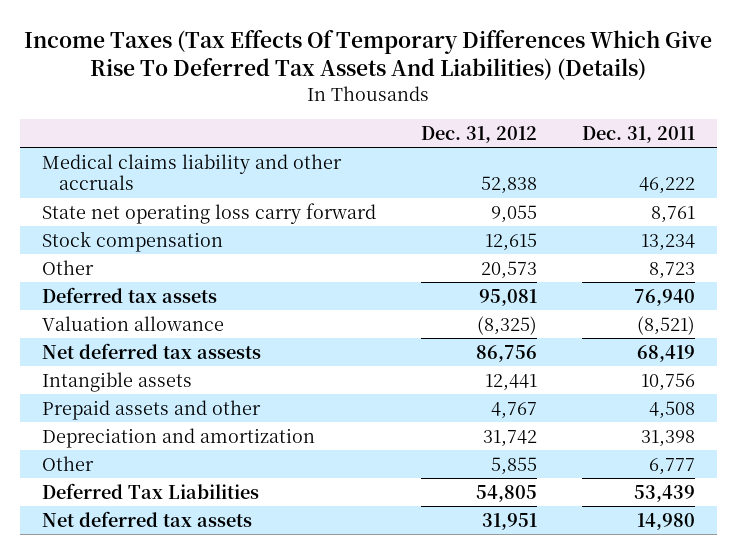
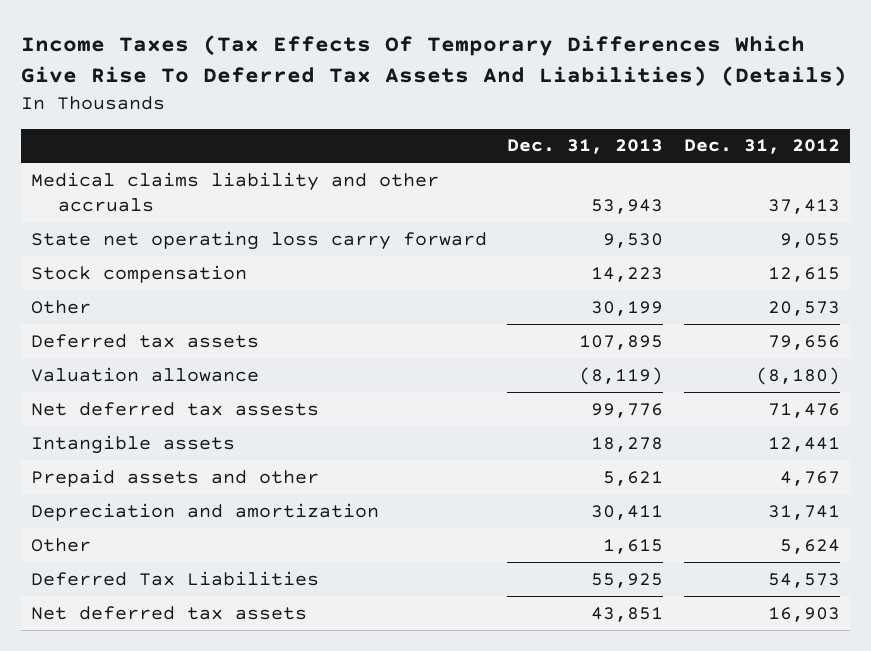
[581,125,695,143] Dec. 31, 2011 -> none
none -> [507,139,664,155] Dec. 31, 2013
[480,176,537,195] 52,838 -> [767,198,840,214] 37,413
[478,288,537,306] 95,081 -> [767,334,840,350] 79,656
[476,315,537,335] (8,325) -> [755,366,840,385] (8,180)
[475,344,537,362] 86,756 -> [767,402,840,418] 71,476
[482,429,537,447] 31,742 -> [767,504,840,520] 31,741
[490,456,537,475] 5,855 -> [779,538,840,554] 5,624
[475,484,537,502] 54,805 -> [767,572,840,588] 54,573
[481,512,537,530] 31,951 -> [767,606,840,622] 16,903

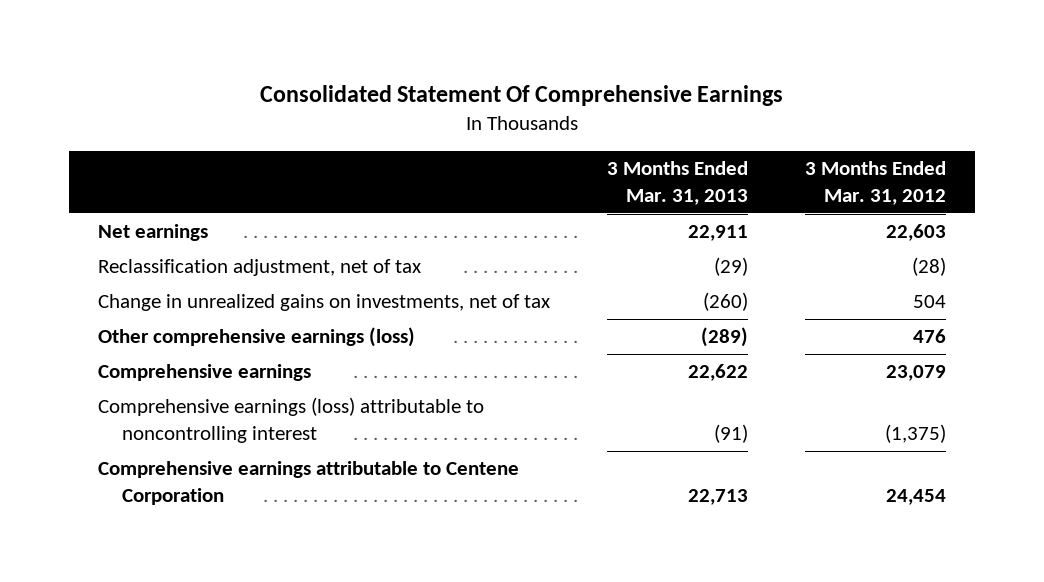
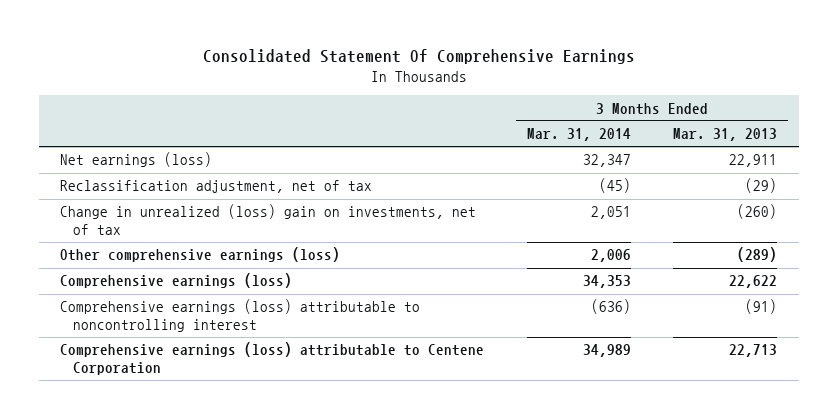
[805,161,947,206] 3 Months Ended Mar. 31, 2012 -> none
none -> [526,128,631,142] Mar. 31, 2014
[97,224,208,242] Net earnings -> [59,152,212,168] Net earnings (loss)
[97,294,550,312] Change in unrealized gains on investments, net of tax -> [59,204,476,235] Change in unrealized (loss) gain on investments, net of tax
[97,364,311,382] Comprehensive earnings -> [59,273,292,289] Comprehensive earnings (loss)
[97,461,519,506] Comprehensive earnings attributable to Centene Corporation -> [59,342,484,375] Comprehensive earnings (loss) attributable to Centene Corporation

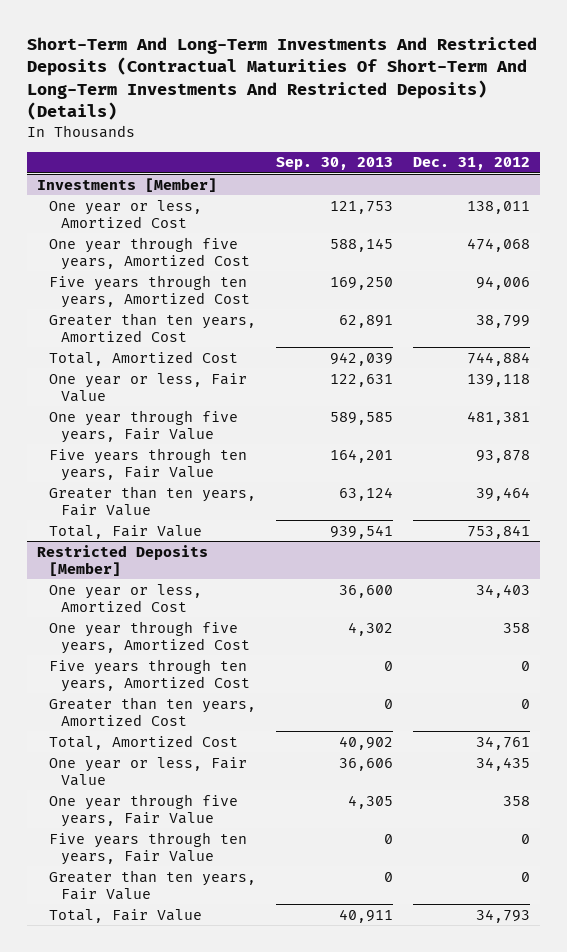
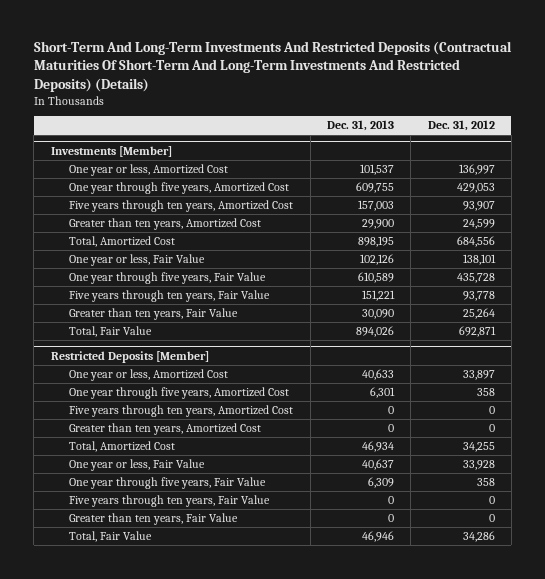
[276,157,394,171] Sep. 30, 2013 -> none
none -> [326,120,394,132] Dec. 31, 2013
[467,200,531,214] 138,011 -> [458,163,495,175] 136,997
[467,237,531,252] 474,068 -> [456,182,495,193] 429,053
[476,275,531,290] 94,006 -> [462,200,495,211] 93,907
[476,314,531,328] 38,799 -> [462,218,495,229] 24,599
[467,351,531,366] 744,884 -> [456,235,495,247] 684,556
[467,373,531,387] 139,118 -> [462,253,496,265] 138,101
[467,410,531,425] 481,381 -> [456,272,495,283] 435,728
[476,449,531,463] 93,878 -> [462,290,495,301] 93,778
[476,486,531,501] 39,464 -> [462,307,495,319] 25,264
[467,524,531,539] 753,841 -> [458,325,496,337] 692,871
[476,583,531,598] 34,403 -> [462,369,495,380] 33,897
[476,735,531,750] 34,761 -> [462,441,495,452] 34,255
[476,756,531,771] 34,435 -> [462,459,495,470] 33,928
[476,908,531,923] 34,793 -> [462,530,495,542] 34,286

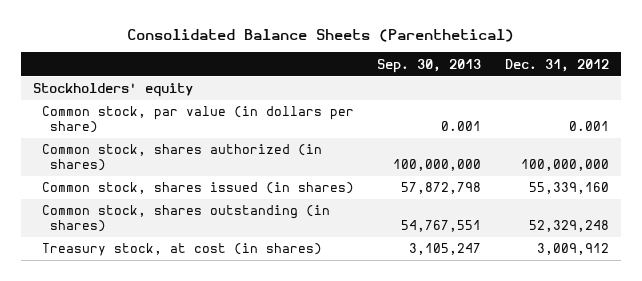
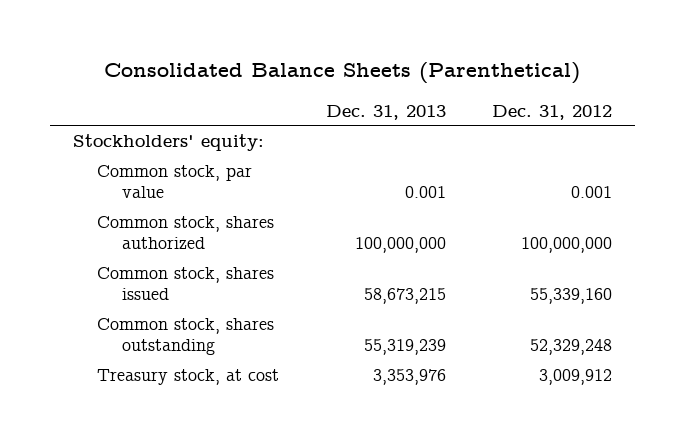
[377,58,482,73] Sep. 30, 2013 -> none
none -> [325,104,446,120] Dec. 31, 2013
[32,83,193,98] Stockholders' equity -> [72,134,264,152] Stockholders' equity:
[41,106,354,133] Common stock, par value (in dollars per share) -> [97,165,253,199] Common stock, par value
[41,144,322,171] Common stock, shares authorized (in shares) -> [97,216,275,250] Common stock, shares authorized
[41,182,354,195] Common stock, shares issued (in shares) -> [97,267,275,301] Common stock, shares issued
[41,205,330,232] Common stock, shares outstanding (in shares) -> [97,318,275,356] Common stock, shares outstanding
[41,243,322,257] Treasury stock, at cost (in shares) -> [97,369,280,386] Treasury stock, at cost

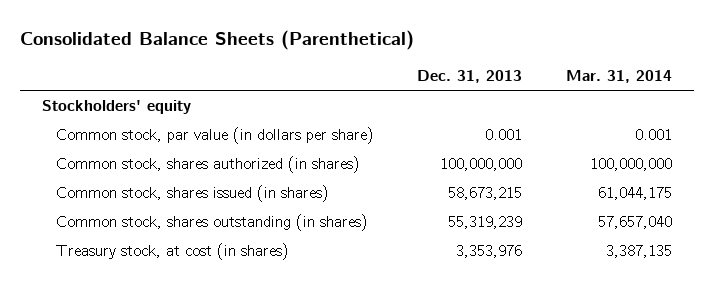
[492,104,613,120] Dec. 31, 2012 -> none
none -> [565,70,672,84] Mar. 31, 2014
[72,134,264,152] Stockholders' equity: -> [41,100,191,115] Stockholders' equity
[97,165,253,199] Common stock, par value -> [55,127,374,145] Common stock, par value (in dollars per share)
[97,216,275,250] Common stock, shares authorized -> [55,156,360,174] Common stock, shares authorized (in shares)
[97,267,275,301] Common stock, shares issued -> [55,185,329,203] Common stock, shares issued (in shares)
[97,318,275,356] Common stock, shares outstanding -> [55,214,368,232] Common stock, shares outstanding (in shares)
[97,369,280,386] Treasury stock, at cost -> [55,243,289,261] Treasury stock, at cost (in shares)

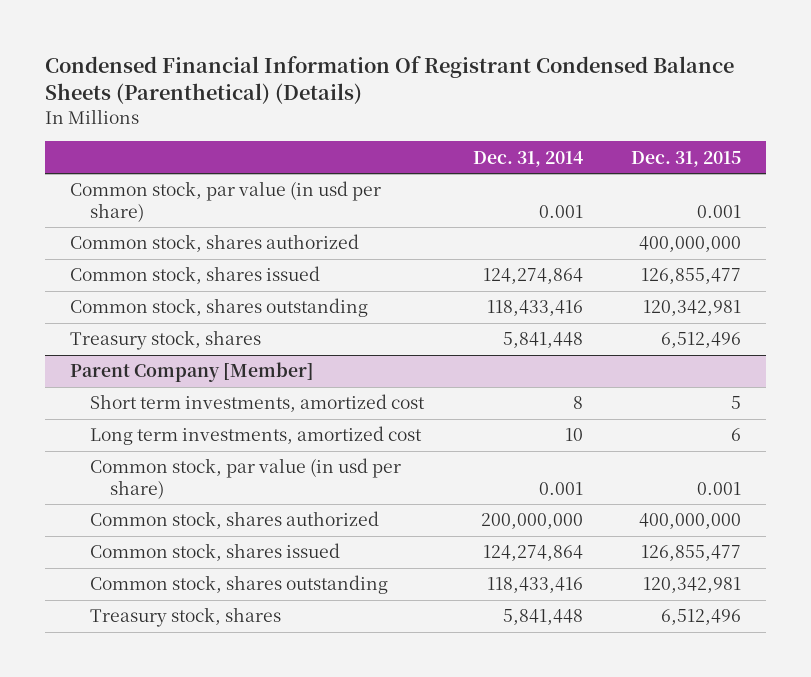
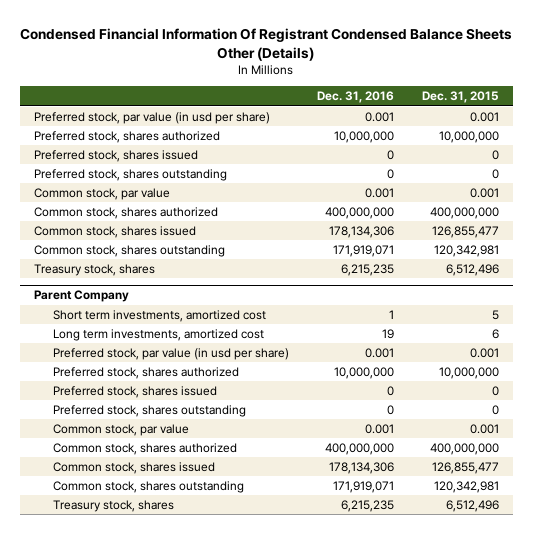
[45,55,735,105] Condensed Financial Information Of Registrant Condensed Balance Sheets (Parenthetical) (Details) -> [20,28,513,61] Condensed Financial Information Of Registrant Condensed Balance Sheets Other (Details)
[472,150,583,167] Dec. 31, 2014 -> none
none -> [317,91,395,104] Dec. 31, 2016
none -> [34,111,271,124] Preferred stock, par value (in usd per share)
none -> [34,130,221,143] Preferred stock, shares authorized
none -> [34,149,199,162] Preferred stock, shares issued
none -> [34,168,228,181] Preferred stock, shares outstanding
[69,181,381,223] Common stock, par value (in usd per share) -> [34,187,171,200] Common stock, par value
[69,362,314,383] Parent Company [Member] -> [34,290,130,303] Parent Company
none -> [53,347,290,360] Preferred stock, par value (in usd per share)
none -> [53,366,240,379] Preferred stock, shares authorized
none -> [53,385,218,398] Preferred stock, shares issued
none -> [53,404,247,417] Preferred stock, shares outstanding
[89,458,401,500] Common stock, par value (in usd per share) -> [53,423,190,436] Common stock, par value

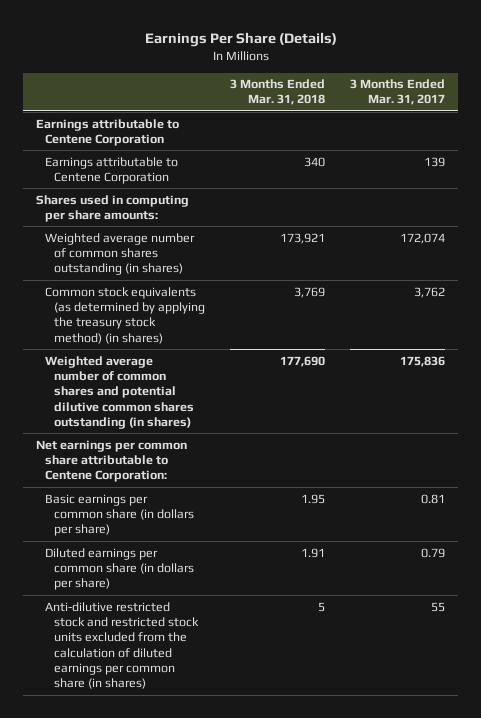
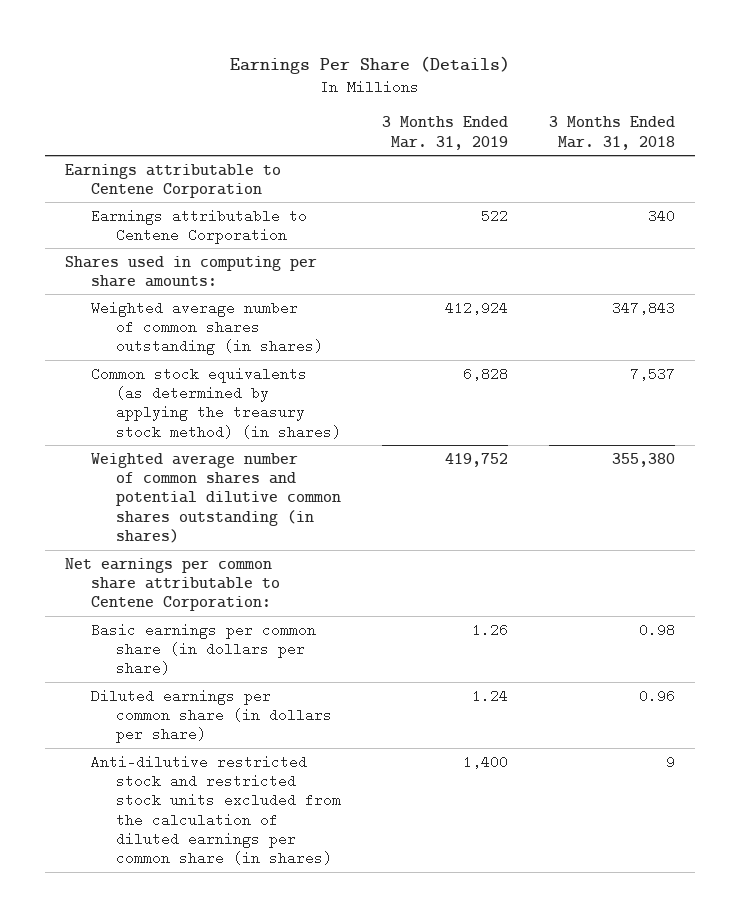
[350,79,446,106] 3 Months Ended Mar. 31, 2017 -> none
none -> [382,116,509,150] 3 Months Ended Mar. 31, 2019
[280,232,326,244] 173,921 -> [612,300,676,315] 347,843
[294,286,326,298] 3,769 -> [630,366,676,381] 7,537
[280,355,326,367] 177,690 -> [612,452,676,467] 355,380
[301,493,326,504] 1.95 -> [639,622,676,637] 0.98
[301,547,326,558] 1.91 -> [639,688,676,703] 0.96
[318,601,326,612] 5 -> [666,754,676,769] 9

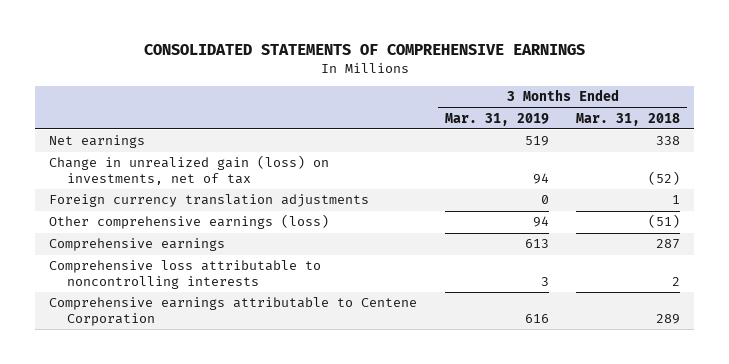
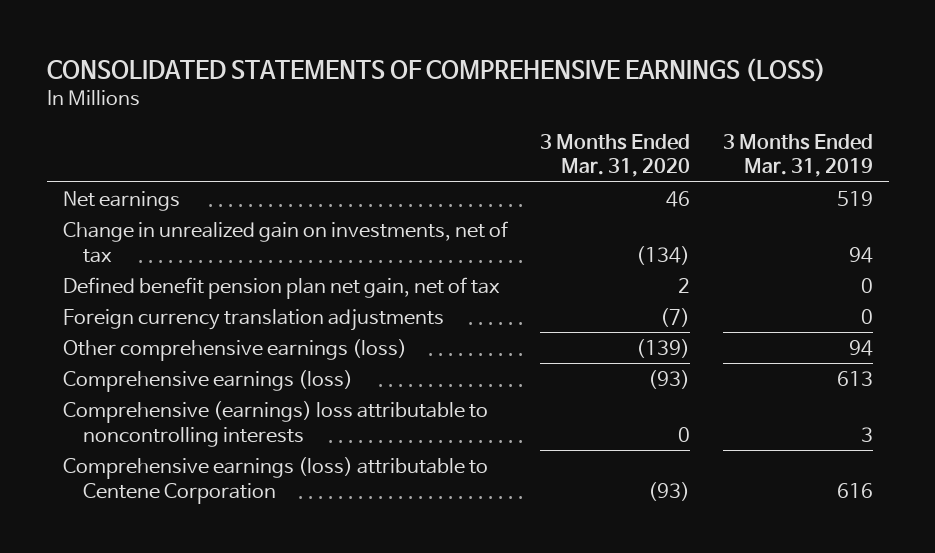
[143,43,585,55] CONSOLIDATED STATEMENTS OF COMPREHENSIVE EARNINGS -> [46,58,826,83] CONSOLIDATED STATEMENTS OF COMPREHENSIVE EARNINGS (LOSS)
[576,112,681,126] Mar. 31, 2018 -> none
none -> [540,133,691,178] 3 Months Ended Mar. 31, 2020
[48,155,329,185] Change in unrealized gain (loss) on investments, net of tax -> [62,220,508,263] Change in unrealized gain on investments, net of tax
none -> [62,276,500,299] Defined benefit pension plan net gain, net of tax
[48,238,225,252] Comprehensive earnings -> [62,369,353,392] Comprehensive earnings (loss)
[48,260,321,289] Comprehensive loss attributable to noncontrolling interests -> [62,400,488,447] Comprehensive (earnings) loss attributable to noncontrolling interests
[48,297,417,326] Comprehensive earnings attributable to Centene Corporation -> [62,456,488,504] Comprehensive earnings (loss) attributable to Centene Corporation

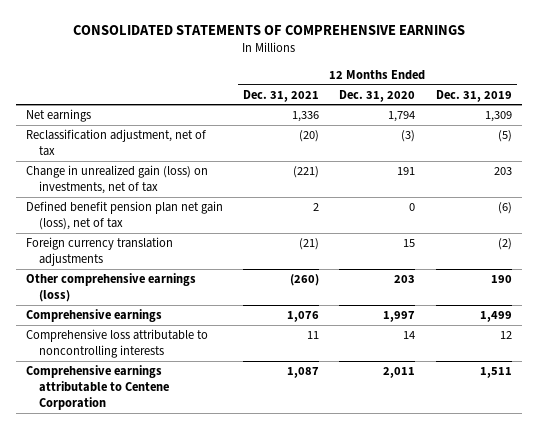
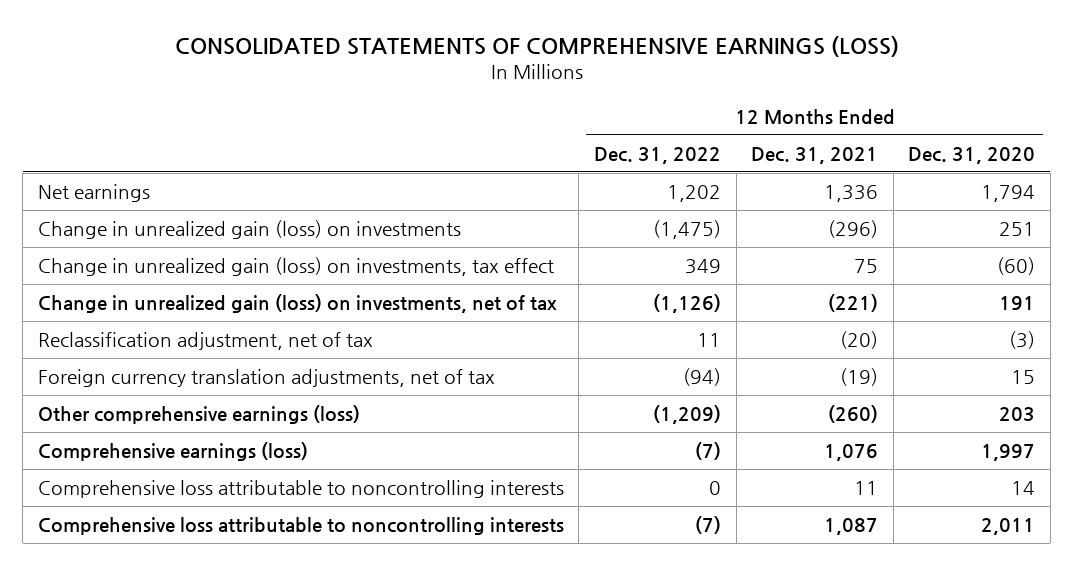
[72,25,465,36] CONSOLIDATED STATEMENTS OF COMPREHENSIVE EARNINGS -> [174,35,899,57] CONSOLIDATED STATEMENTS OF COMPREHENSIVE EARNINGS (LOSS)
[435,89,512,102] Dec. 31, 2019 -> none
none -> [594,146,722,164] Dec. 31, 2022
none -> [37,220,461,240] Change in unrealized gain (loss) on investments
none -> [37,257,554,277] Change in unrealized gain (loss) on investments, tax effect
[25,200,223,230] Defined benefit pension plan net gain (loss), net of tax -> none
[25,128,206,156] Reclassification adjustment, net of tax -> [37,332,373,351] Reclassification adjustment, net of tax
[25,236,173,266] Foreign currency translation adjustments -> [37,369,495,388] Foreign currency translation adjustments, net of tax
[299,237,320,250] (21) -> [840,368,879,387] (19)
[25,308,162,322] Comprehensive earnings -> [37,442,308,462] Comprehensive earnings (loss)
[25,364,170,410] Comprehensive earnings attributable to Centene Corporation -> [37,517,564,536] Comprehensive loss attributable to noncontrolling interests

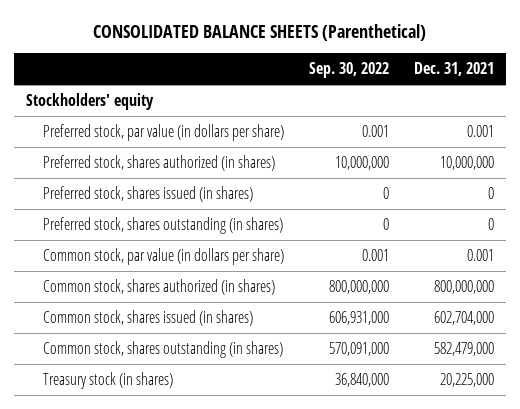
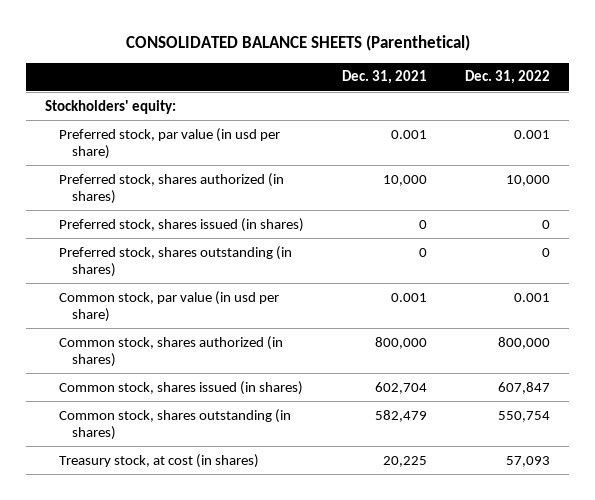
[309,62,390,79] Sep. 30, 2022 -> none
none -> [465,70,551,85] Dec. 31, 2022
[26,93,155,111] Stockholders' equity -> [45,99,177,114] Stockholders' equity:
[43,124,285,142] Preferred stock, par value (in dollars per share) -> [58,127,280,159] Preferred stock, par value (in usd per share)
[439,156,494,171] 10,000,000 -> [382,174,427,186] 10,000
[43,248,285,266] Common stock, par value (in dollars per share) -> [58,290,279,322] Common stock, par value (in usd per share)
[433,280,494,295] 800,000,000 -> [374,336,427,349] 800,000
[433,311,494,326] 602,704,000 -> [374,381,427,394] 602,704
[433,342,494,357] 582,479,000 -> [374,409,427,422] 582,479
[43,372,174,390] Treasury stock (in shares) -> [58,453,259,468] Treasury stock, at cost (in shares)
[439,373,494,388] 20,225,000 -> [382,455,427,467] 20,225

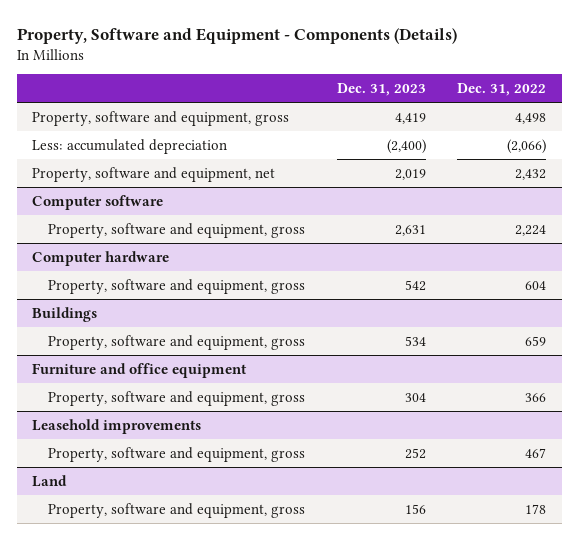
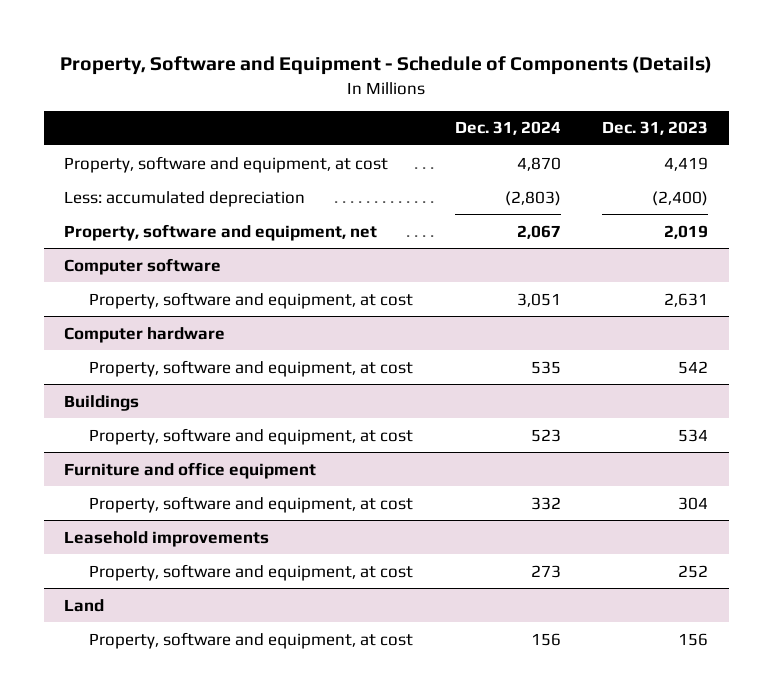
[16,27,457,44] Property, Software and Equipment - Components (Details) -> [60,56,713,76] Property, Software and Equipment - Schedule of Components (Details)
[457,83,547,97] Dec. 31, 2022 -> none
none -> [454,121,561,136] Dec. 31, 2024
[32,110,290,126] Property, software and equipment, gross -> [64,155,389,173] Property, software and equipment, at cost
[48,222,306,238] Property, software and equipment, gross -> [89,291,414,309] Property, software and equipment, at cost
[48,278,306,294] Property, software and equipment, gross -> [89,359,414,377] Property, software and equipment, at cost
[48,334,306,350] Property, software and equipment, gross -> [89,427,414,445] Property, software and equipment, at cost
[48,390,306,406] Property, software and equipment, gross -> [89,495,414,513] Property, software and equipment, at cost
[48,446,306,462] Property, software and equipment, gross -> [89,563,414,581] Property, software and equipment, at cost
[48,502,306,518] Property, software and equipment, gross -> [89,631,414,649] Property, software and equipment, at cost

